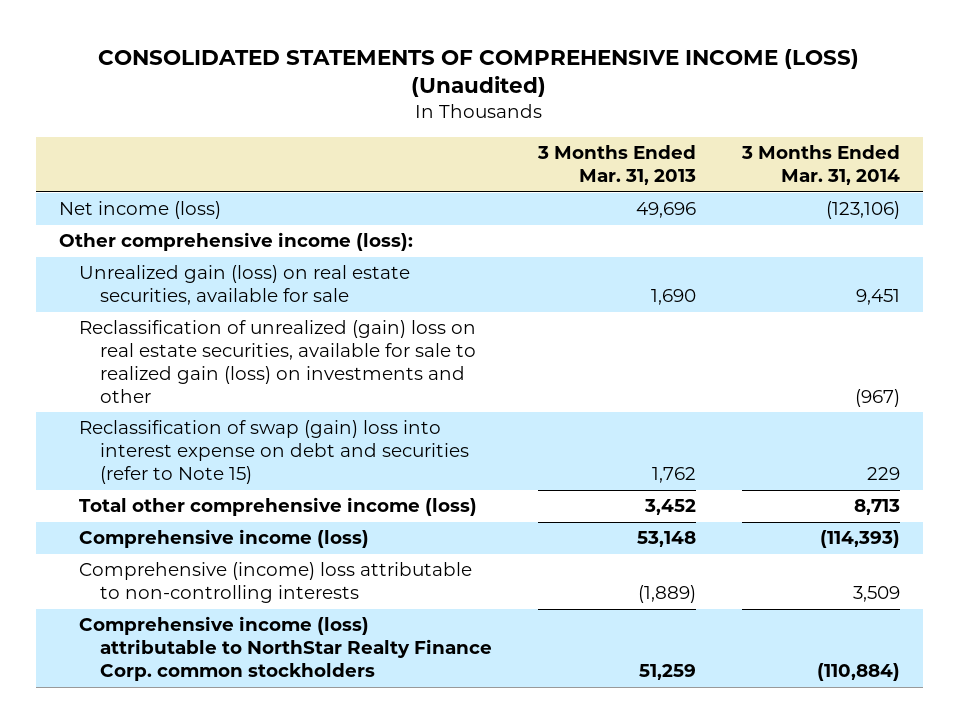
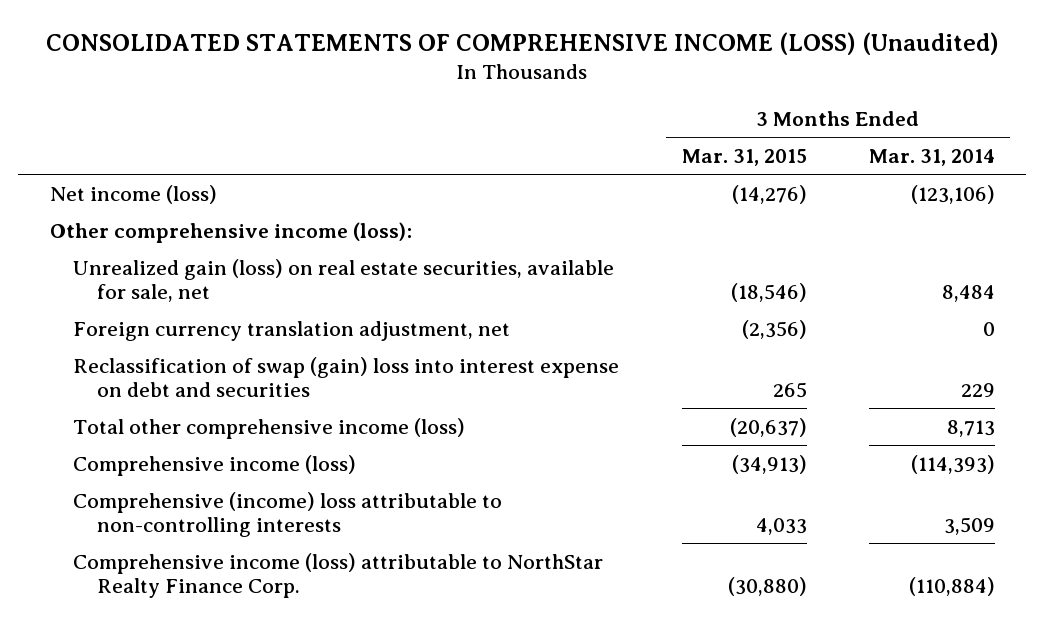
[536,145,696,186] 3 Months Ended Mar. 31, 2013 -> none
none -> [681,148,807,166] Mar. 31, 2015
[79,320,477,403] Reclassification of unrealized (gain) loss on real estate securities, available for sale to realized gain (loss) on investments and other -> none
[79,265,411,306] Unrealized gain (loss) on real estate securities, available for sale -> [73,258,615,303] Unrealized gain (loss) on real estate securities, available for sale, net
[855,289,900,306] 9,451 -> [941,285,995,303] 8,484
none -> [73,320,511,341] Foreign currency translation adjustment, net
[79,420,469,485] Reclassification of swap (gain) loss into interest expense on debt and securities (refer to Note 15) -> [73,356,620,398] Reclassification of swap (gain) loss into interest expense on debt and securities
[79,616,492,682] Comprehensive income (loss) attributable to NorthStar Realty Finance Corp. common stockholders -> [73,552,604,599] Comprehensive income (loss) attributable to NorthStar Realty Finance Corp.

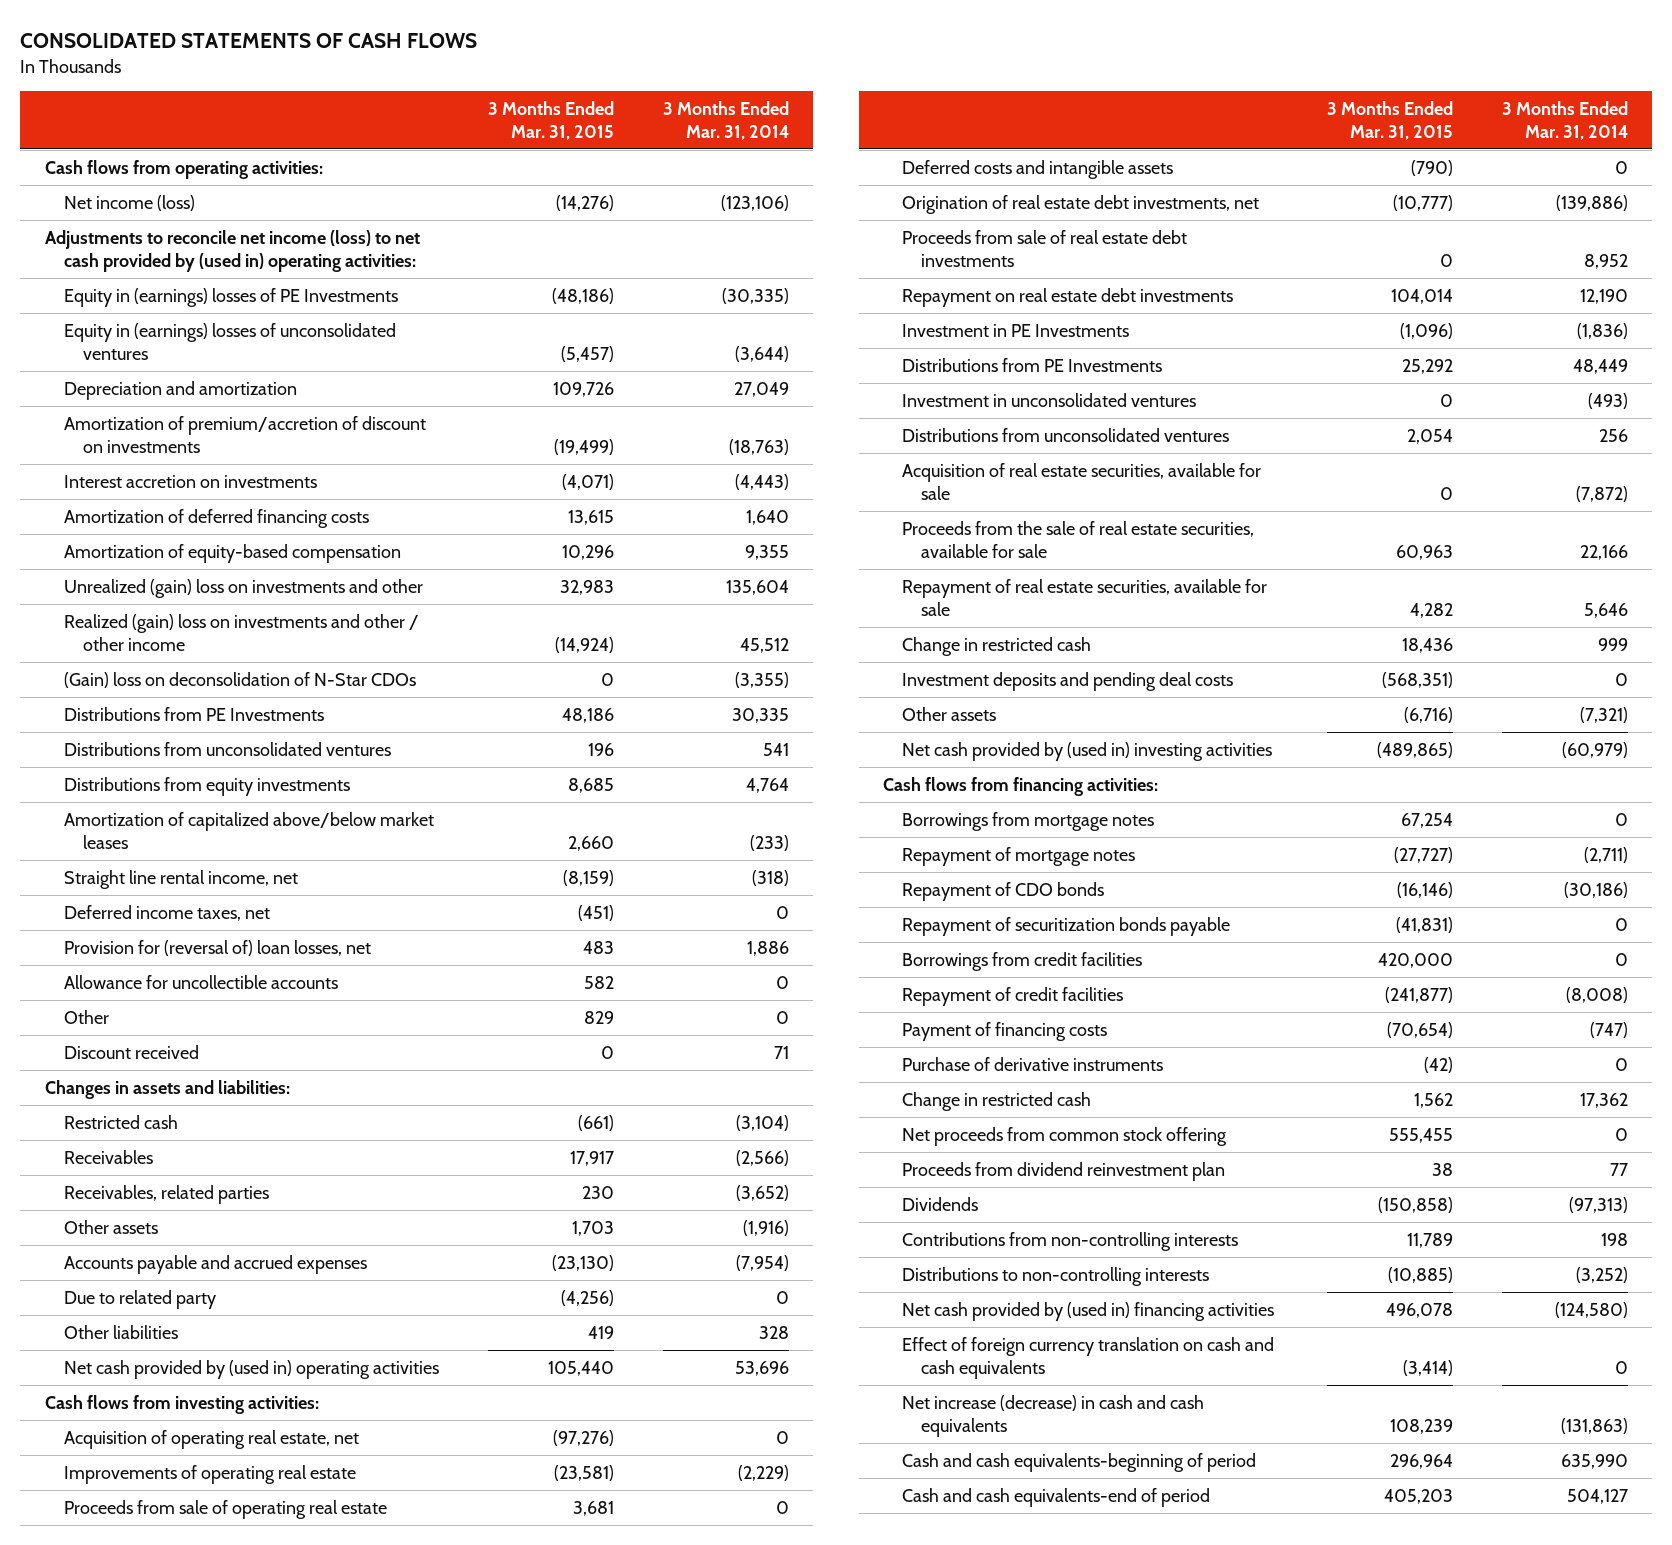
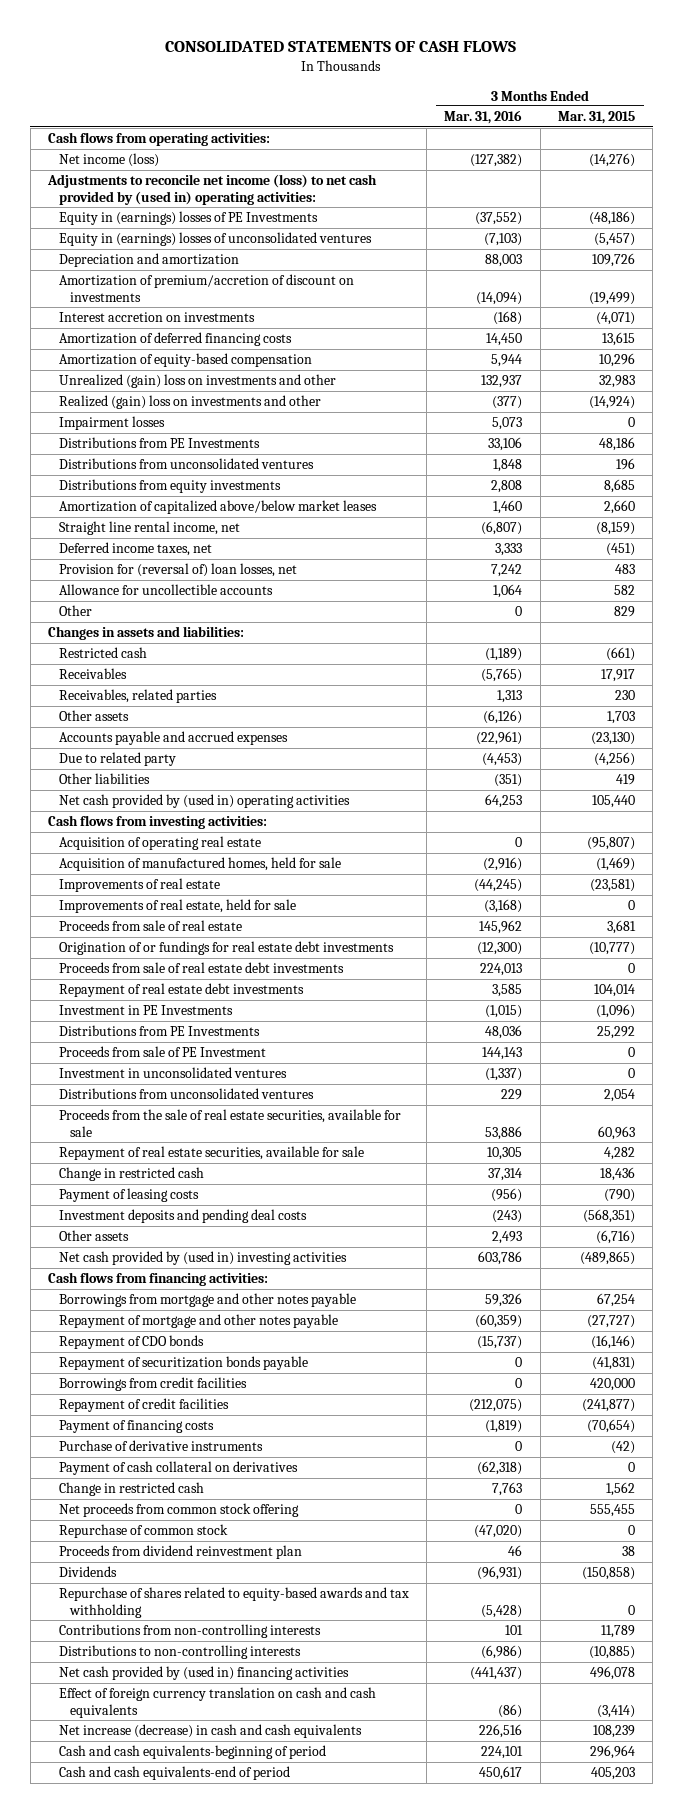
[662,101,789,140] 3 Months Ended Mar. 31, 2014 -> none
none -> [444,110,523,125] Mar. 31, 2016
[63,671,416,688] (Gain) loss on deconsolidation of N-Star CDOs -> none
[63,613,419,651] Realized (gain) loss on investments and other / other income -> [58,395,321,410] Realized (gain) loss on investments and other
none -> [58,416,165,431] Impairment losses
[63,1044,199,1059] Discount received -> none
[902,159,1174,179] Deferred costs and intangible assets -> none
[63,1429,359,1449] Acquisition of operating real estate, net -> [58,836,261,851] Acquisition of operating real estate
[552,1429,614,1446] (97,276) -> [587,837,636,851] (95,807)
none -> [58,857,341,872] Acquisition of manufactured homes, held for sale
[63,1464,356,1484] Improvements of operating real estate -> [58,878,220,893] Improvements of real estate
none -> [58,899,296,914] Improvements of real estate, held for sale
[63,1499,387,1519] Proceeds from sale of operating real estate -> [58,920,242,932] Proceeds from sale of real estate
[902,194,1260,214] Origination of real estate debt investments, net -> [58,941,394,956] Origination of or fundings for real estate debt investments
[902,287,1234,307] Repayment on real estate debt investments -> [58,983,304,998] Repayment of real estate debt investments
none -> [58,1046,266,1058] Proceeds from sale of PE Investment
[902,462,1262,500] Acquisition of real estate securities, available for sale -> none
none -> [58,1188,199,1203] Payment of leasing costs
[902,811,1155,831] Borrowings from mortgage notes -> [58,1293,356,1308] Borrowings from mortgage and other notes payable
[902,846,1136,866] Repayment of mortgage notes -> [58,1314,338,1329] Repayment of mortgage and other notes payable
none -> [58,1461,298,1476] Payment of cash collateral on derivatives
none -> [58,1524,228,1539] Repurchase of common stock
none -> [58,1587,409,1618] Repurchase of shares related to equity-based awards and tax withholding

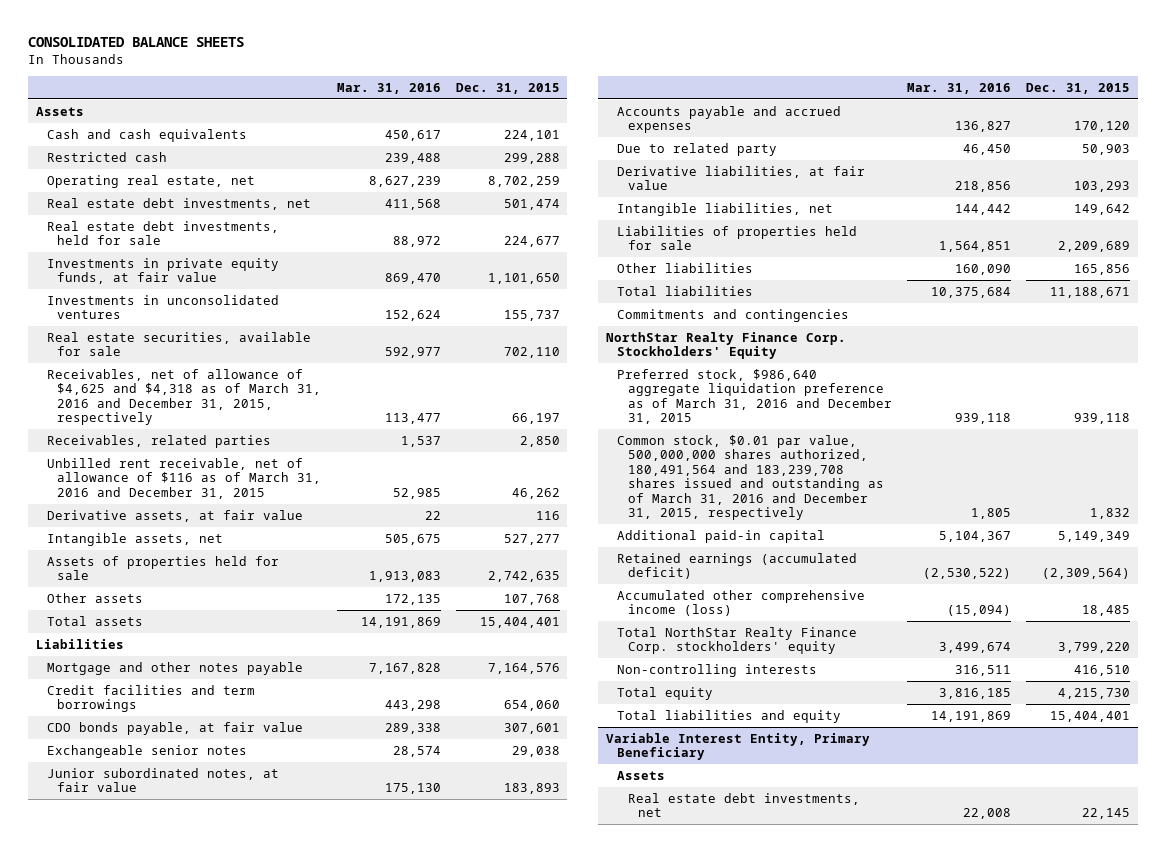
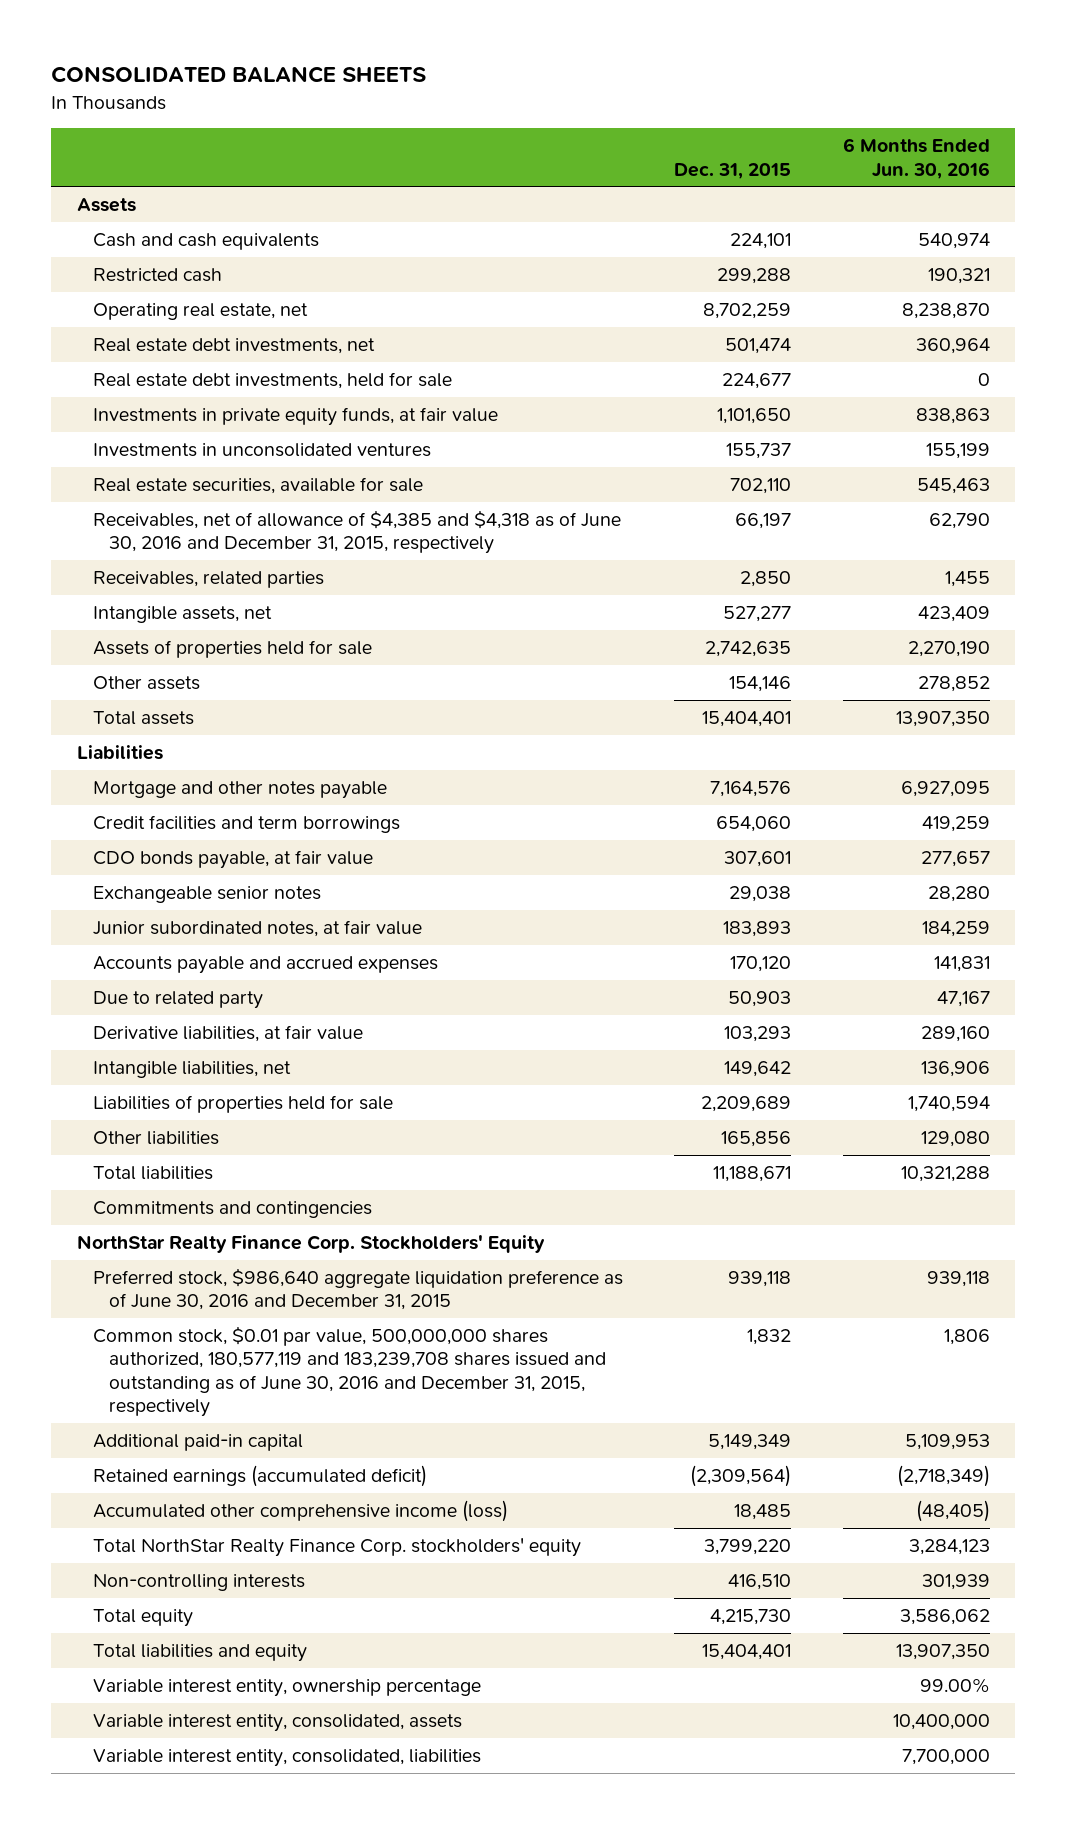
[336,83,441,95] Mar. 31, 2016 -> none
none -> [842,138,990,179] 6 Months Ended Jun. 30, 2016
[46,368,322,426] Receivables, net of allowance of $4,625 and $4,318 as of March 31, 2016 and December 31, 2015, respectively -> [92,509,621,555] Receivables, net of allowance of $4,385 and $4,318 as of June 30, 2016 and December 31, 2015, respectively
[46,457,322,499] Unbilled rent receivable, net of allowance of $116 as of March 31, 2016 and December 31, 2015 -> none
[46,509,303,522] Derivative assets, at fair value -> none
[503,593,560,605] 107,768 -> [729,675,792,692] 154,146
[616,368,892,425] Preferred stock, $986,640 aggregate liquidation preference as of March 31, 2016 and December 31, 2015 -> [92,1267,623,1311] Preferred stock, $986,640 aggregate liquidation preference as of June 30, 2016 and December 31, 2015
[616,434,884,521] Common stock, $0.01 par value, 500,000,000 shares authorized, 180,491,564 and 183,239,708 shares issued and outstanding as of March 31, 2016 and December 31, 2015, respectively -> [92,1325,606,1418] Common stock, $0.01 par value, 500,000,000 shares authorized, 180,577,119 and 183,239,708 shares issued and outstanding as of June 30, 2016 and December 31, 2015, respectively
[606,732,871,761] Variable Interest Entity, Primary Beneficiary -> none
[616,770,665,780] Assets -> none
[627,792,860,818] Real estate debt investments, net -> none
none -> [92,1678,481,1697] Variable interest entity, ownership percentage
none -> [92,1713,462,1732] Variable interest entity, consolidated, assets
none -> [92,1748,481,1767] Variable interest entity, consolidated, liabilities

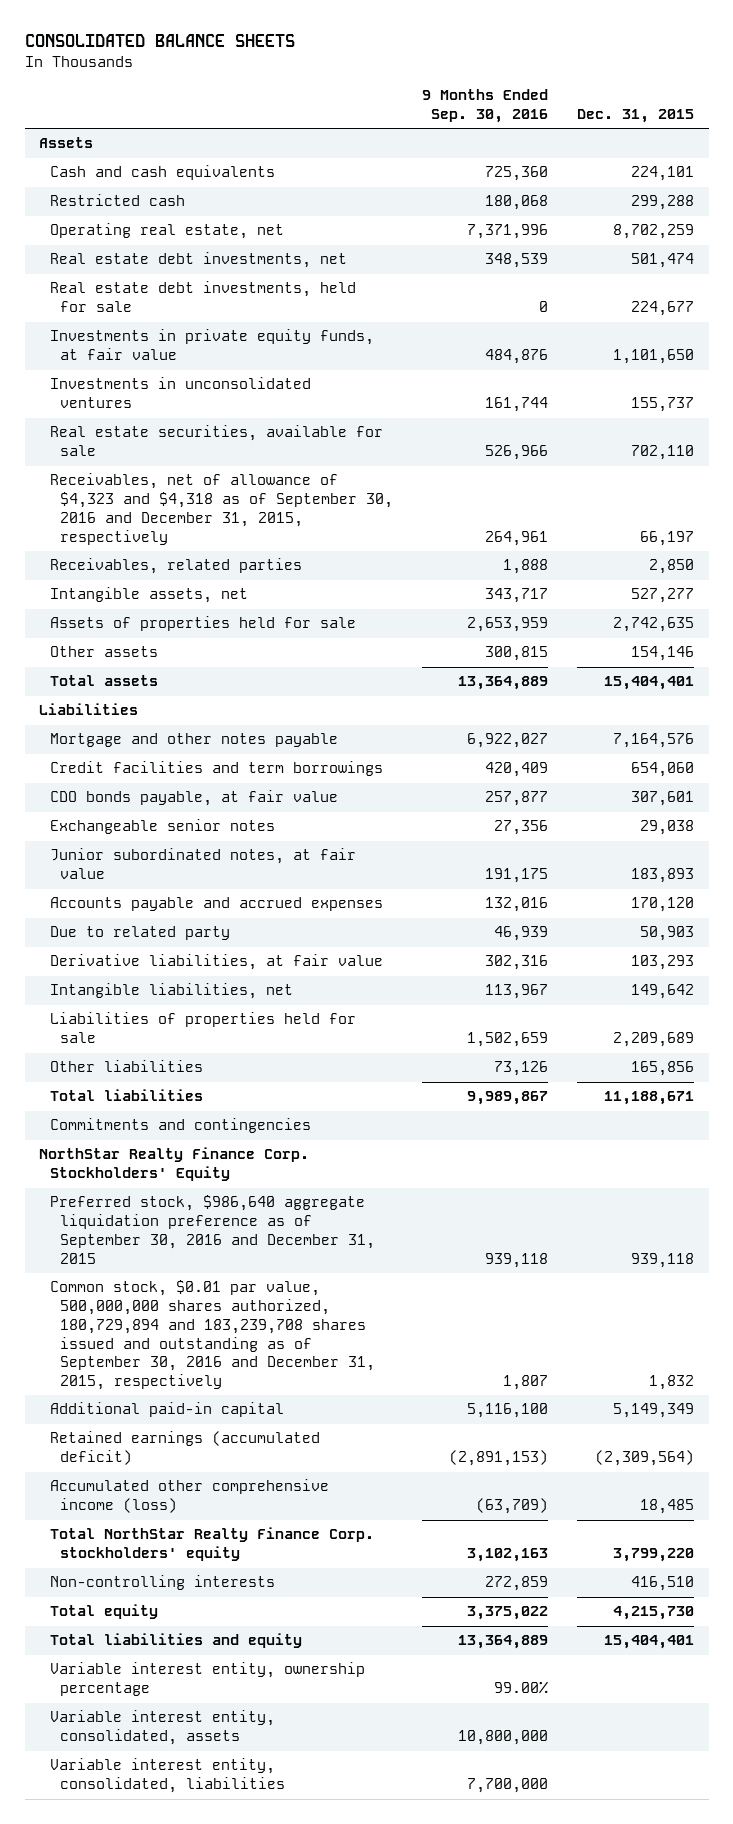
[842,138,990,179] 6 Months Ended Jun. 30, 2016 -> none
none -> [422,89,549,124] 9 Months Ended Sep. 30, 2016
[92,509,621,555] Receivables, net of allowance of $4,385 and $4,318 as of June 30, 2016 and December 31, 2015, respectively -> [49,473,394,545] Receivables, net of allowance of $4,323 and $4,318 as of September 30, 2016 and December 31, 2015, respectively
[92,1267,623,1311] Preferred stock, $986,640 aggregate liquidation preference as of June 30, 2016 and December 31, 2015 -> [49,1195,376,1264] Preferred stock, $986,640 aggregate liquidation preference as of September 30, 2016 and December 31, 2015
[92,1325,606,1418] Common stock, $0.01 par value, 500,000,000 shares authorized, 180,577,119 and 183,239,708 shares issued and outstanding as of June 30, 2016 and December 31, 2015, respectively -> [49,1280,376,1391] Common stock, $0.01 par value, 500,000,000 shares authorized, 180,729,894 and 183,239,708 shares issued and outstanding as of September 30, 2016 and December 31, 2015, respectively

